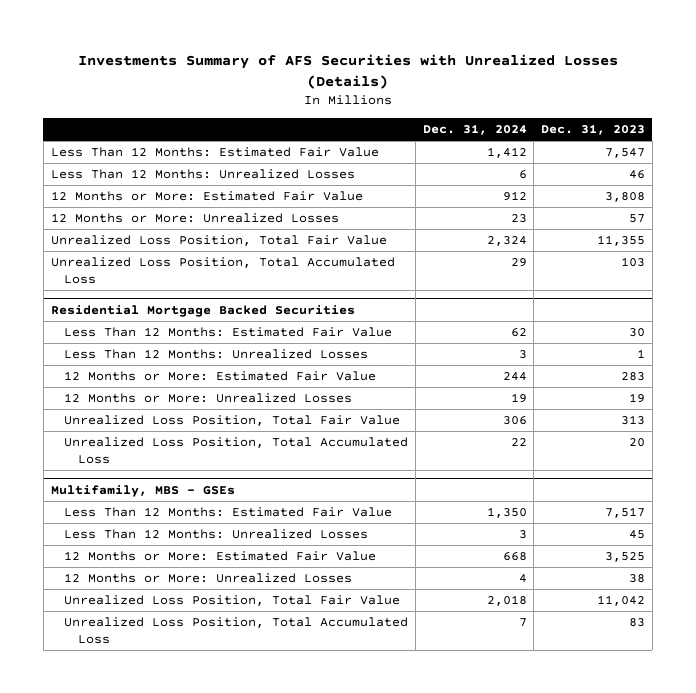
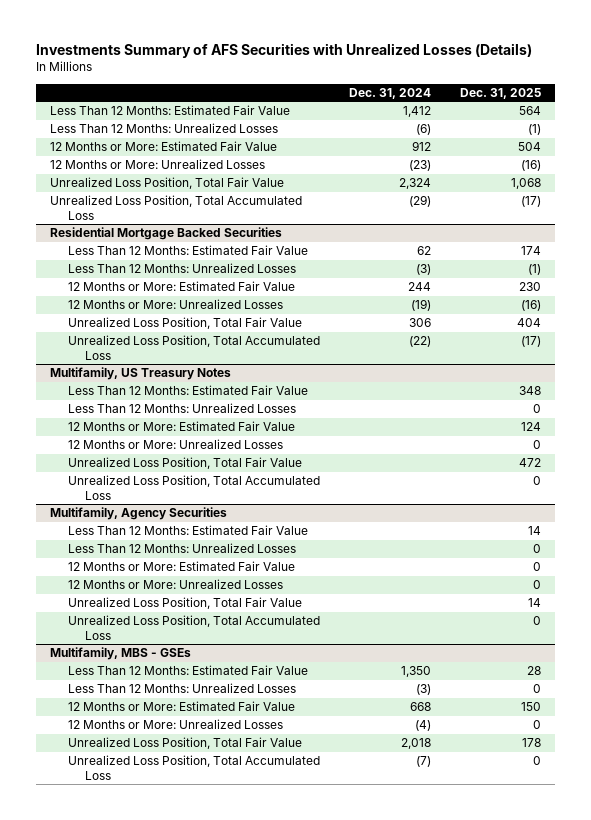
[541,123,646,135] Dec. 31, 2023 -> none
none -> [459,88,541,100] Dec. 31, 2025
[518,170,527,180] 6 -> [415,124,431,136] (6)
[510,214,527,224] 23 -> [408,160,431,172] (23)
[510,258,527,268] 29 -> [408,195,431,208] (29)
[518,350,527,360] 3 -> [415,264,431,276] (3)
[510,393,527,404] 19 -> [410,299,431,312] (19)
[510,438,527,447] 22 -> [408,336,431,348] (22)
none -> [50,367,232,381] Multifamily, US Treasury Notes
none -> [67,385,308,396] Less Than 12 Months: Estimated Fair Value
none -> [67,403,296,414] Less Than 12 Months: Unrealized Losses
none -> [67,421,295,432] 12 Months or More: Estimated Fair Value
none -> [67,439,283,450] 12 Months or More: Unrealized Losses
none -> [67,457,302,470] Unrealized Loss Position, Total Fair Value
none -> [67,475,320,500] Unrealized Loss Position, Total Accumulated Loss
none -> [50,507,228,521] Multifamily, Agency Securities
none -> [67,525,308,536] Less Than 12 Months: Estimated Fair Value
none -> [67,543,296,554] Less Than 12 Months: Unrealized Losses
none -> [67,561,295,572] 12 Months or More: Estimated Fair Value
none -> [67,579,283,590] 12 Months or More: Unrealized Losses
none -> [67,597,302,610] Unrealized Loss Position, Total Fair Value
none -> [67,615,320,640] Unrealized Loss Position, Total Accumulated Loss
[518,530,527,540] 3 -> [415,684,431,696] (3)
[518,574,527,584] 4 -> [414,720,431,732] (4)
[518,618,527,628] 7 -> [415,756,431,768] (7)

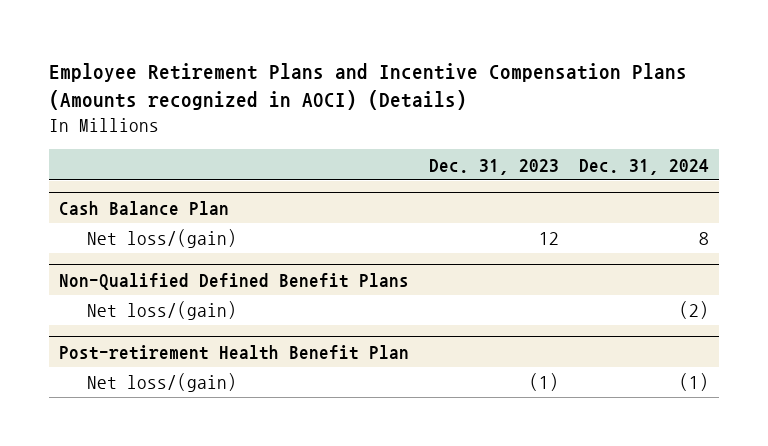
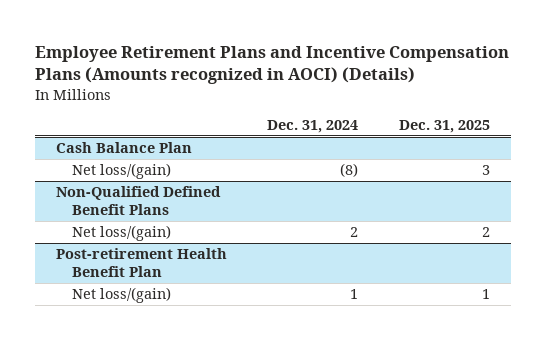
[428,158,559,175] Dec. 31, 2023 -> none
none -> [399,120,491,134] Dec. 31, 2025
[698,232,709,246] 8 -> [340,163,359,178] (8)
[678,301,709,320] (2) -> [350,227,359,238] 2
[678,373,709,392] (1) -> [350,289,359,300] 1

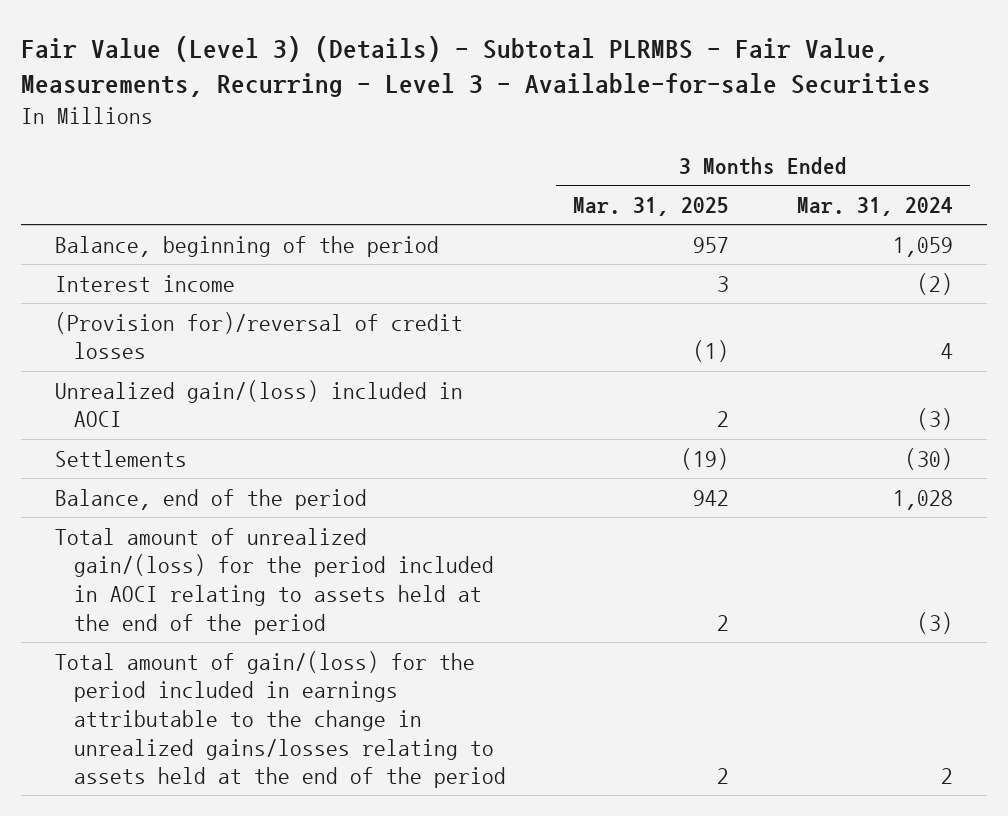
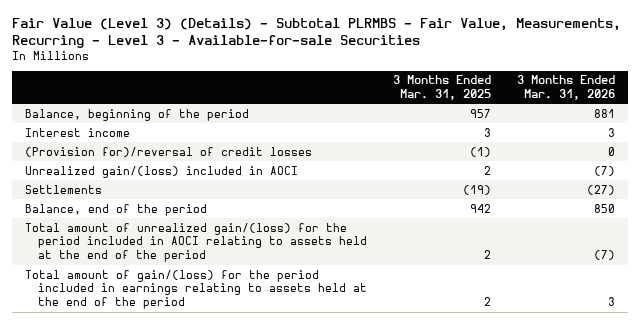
[797,197,954,217] Mar. 31, 2024 -> none
none -> [517,75,616,101] 3 Months Ended Mar. 31, 2026
[55,650,506,789] Total amount of gain/(loss) for the period included in earnings attributable to the change in unrealized gains/losses relating to assets held at the end of the period -> [24,269,368,310] Total amount of gain/(loss) for the period included in earnings relating to assets held at the end of the period

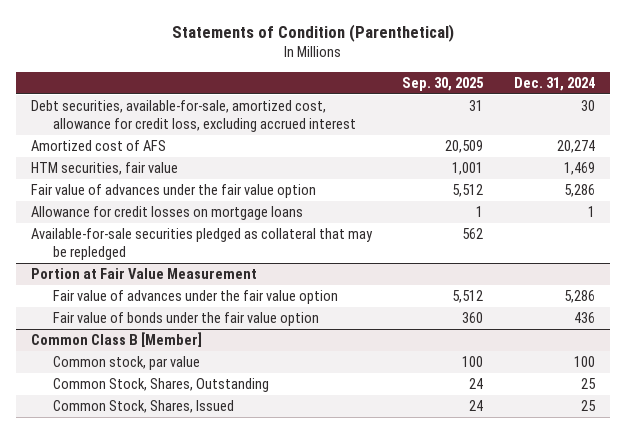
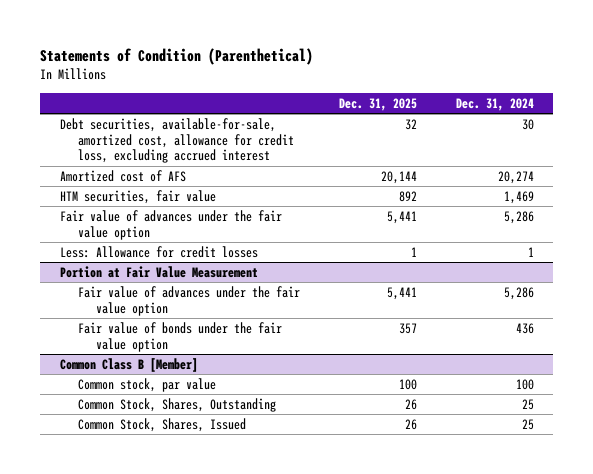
[402,76,485,91] Sep. 30, 2025 -> none
none -> [338,97,417,111] Dec. 31, 2025
[30,228,373,260] Available-for-sale securities pledged as collateral that may be repledged -> none
[30,206,303,221] Allowance for credit losses on mortgage loans -> [59,245,258,258] Less: Allowance for credit losses

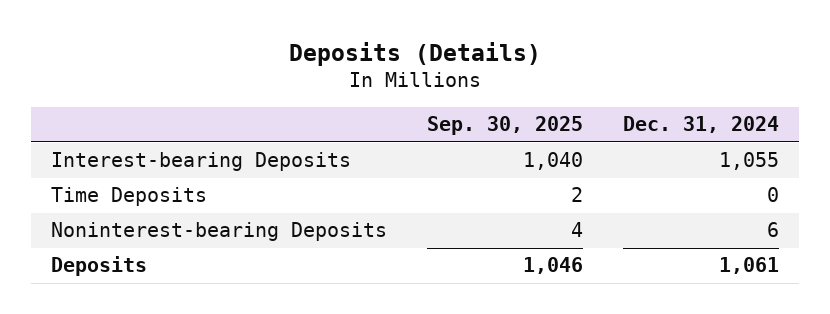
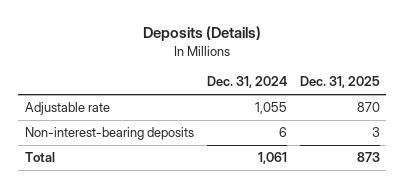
[427,116,584,136] Sep. 30, 2025 -> none
none -> [299,76,380,89] Dec. 31, 2025
[51,187,208,207] Time Deposits -> none
[51,152,352,172] Interest-bearing Deposits -> [24,102,110,116] Adjustable rate
[51,222,388,242] Noninterest-bearing Deposits -> [24,127,194,141] Non-interest-bearing deposits
[51,256,148,277] Deposits -> [24,152,55,163] Total

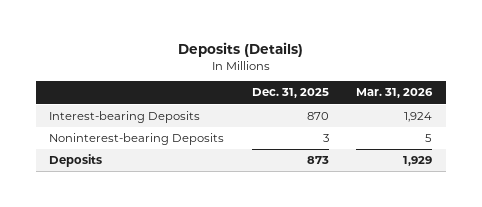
[206,76,287,89] Dec. 31, 2024 -> none
none -> [356,88,434,99] Mar. 31, 2026
[24,102,110,116] Adjustable rate -> [49,111,201,124] Interest-bearing Deposits
[24,127,194,141] Non-interest-bearing deposits -> [49,133,225,146] Noninterest-bearing Deposits
[24,152,55,163] Total -> [49,154,103,168] Deposits

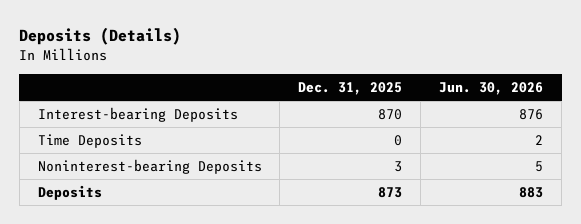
[356,88,434,99] Mar. 31, 2026 -> none
none -> [439,81,544,95] Jun. 30, 2026
none -> [37,133,142,148] Time Deposits

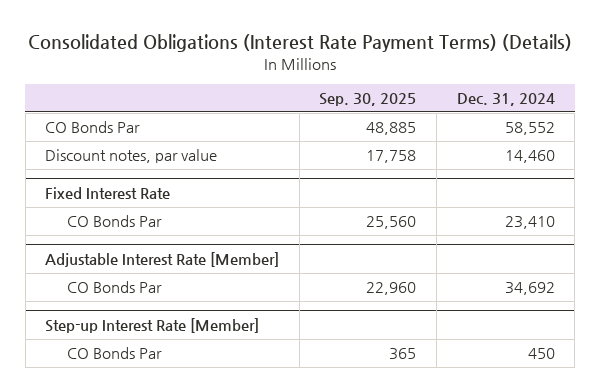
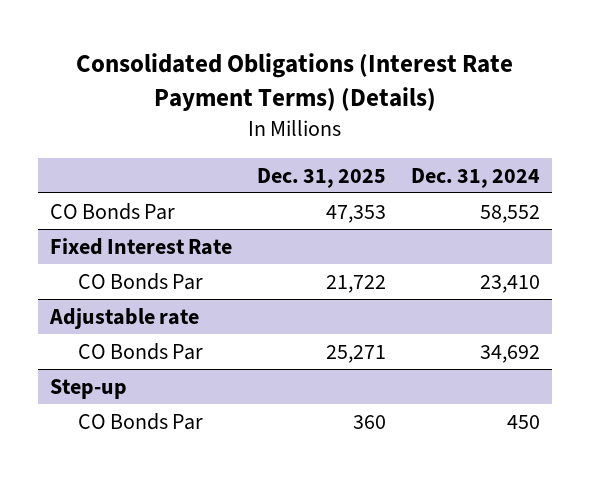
[319,93,417,107] Sep. 30, 2025 -> none
none -> [257,167,387,188] Dec. 31, 2025
[45,149,218,164] Discount notes, par value -> none
[45,252,280,268] Adjustable Interest Rate [Member] -> [49,307,200,329] Adjustable rate
[45,318,260,334] Step-up Interest Rate [Member] -> [50,378,128,399] Step-up

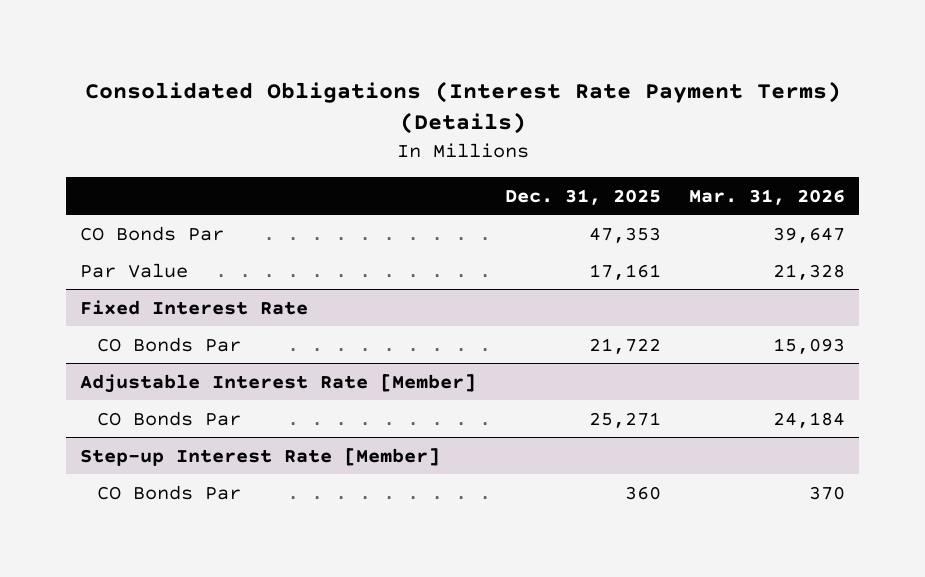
[411,167,541,188] Dec. 31, 2024 -> none
none -> [688,188,845,205] Mar. 31, 2026
none -> [80,262,189,278] Par Value
[49,307,200,329] Adjustable rate -> [80,373,477,393] Adjustable Interest Rate [Member]
[50,378,128,399] Step-up -> [80,447,441,466] Step-up Interest Rate [Member]

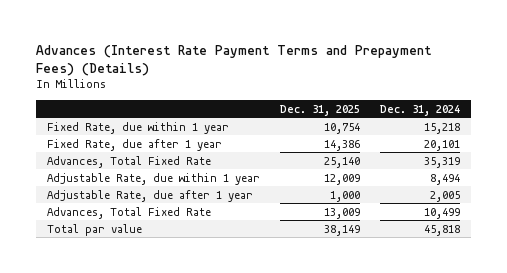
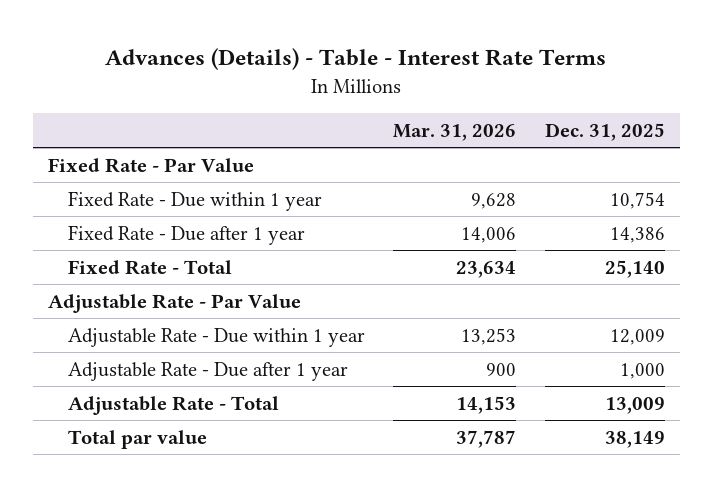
[36,44,433,76] Advances (Interest Rate Payment Terms and Prepayment Fees) (Details) -> [105,48,607,71] Advances (Details) - Table - Interest Rate Terms
[380,104,461,116] Dec. 31, 2024 -> none
none -> [393,123,517,141] Mar. 31, 2026
none -> [47,157,254,173] Fixed Rate - Par Value
[46,121,229,134] Fixed Rate, due within 1 year -> [67,190,322,211] Fixed Rate - Due within 1 year
[46,138,222,151] Fixed Rate, due after 1 year -> [67,224,305,245] Fixed Rate - Due after 1 year
[46,155,211,168] Advances, Total Fixed Rate -> [67,259,232,275] Fixed Rate - Total
none -> [47,293,301,313] Adjustable Rate - Par Value
[46,172,260,185] Adjustable Rate, due within 1 year -> [67,327,365,347] Adjustable Rate - Due within 1 year
[46,189,253,202] Adjustable Rate, due after 1 year -> [67,361,348,381] Adjustable Rate - Due after 1 year
[46,206,211,219] Advances, Total Fixed Rate -> [67,395,279,415] Adjustable Rate - Total

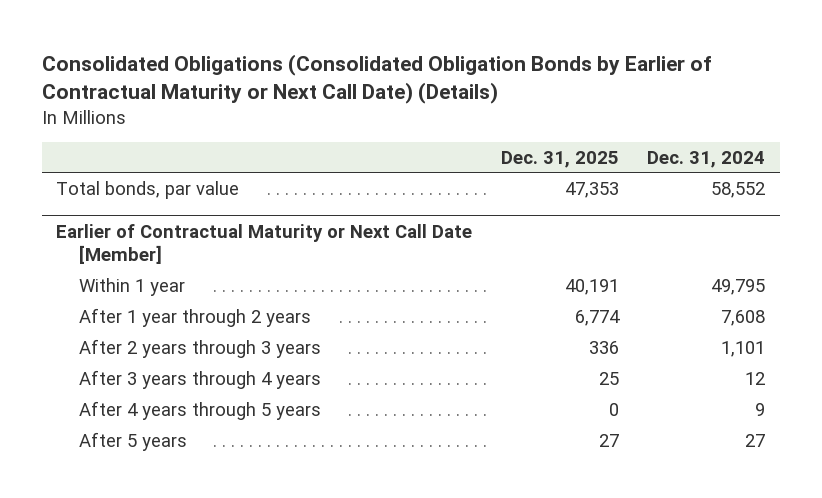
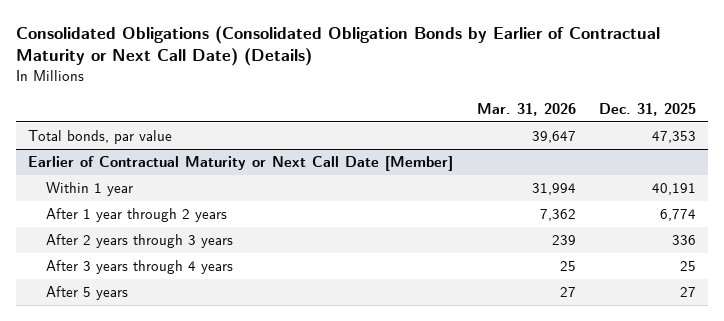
[647,150,766,168] Dec. 31, 2024 -> none
none -> [476,102,576,116] Mar. 31, 2026
[79,400,322,420] After 4 years through 5 years -> none

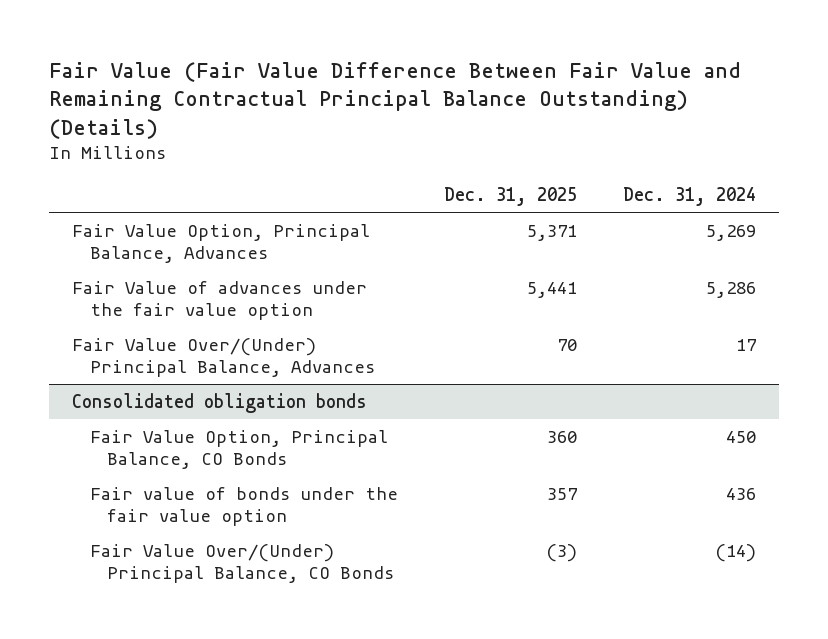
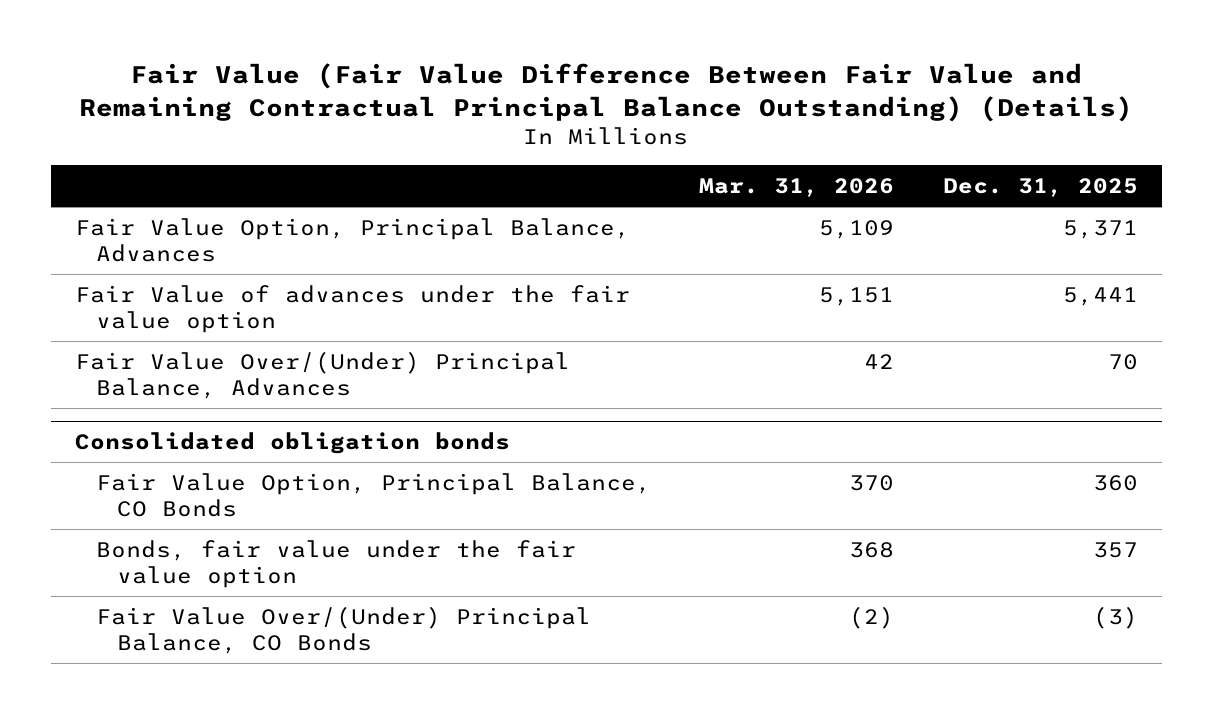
[622,187,756,207] Dec. 31, 2024 -> none
none -> [699,177,895,197] Mar. 31, 2026
[89,486,398,527] Fair value of bonds under the fair value option -> [96,539,577,589] Bonds, fair value under the fair value option

